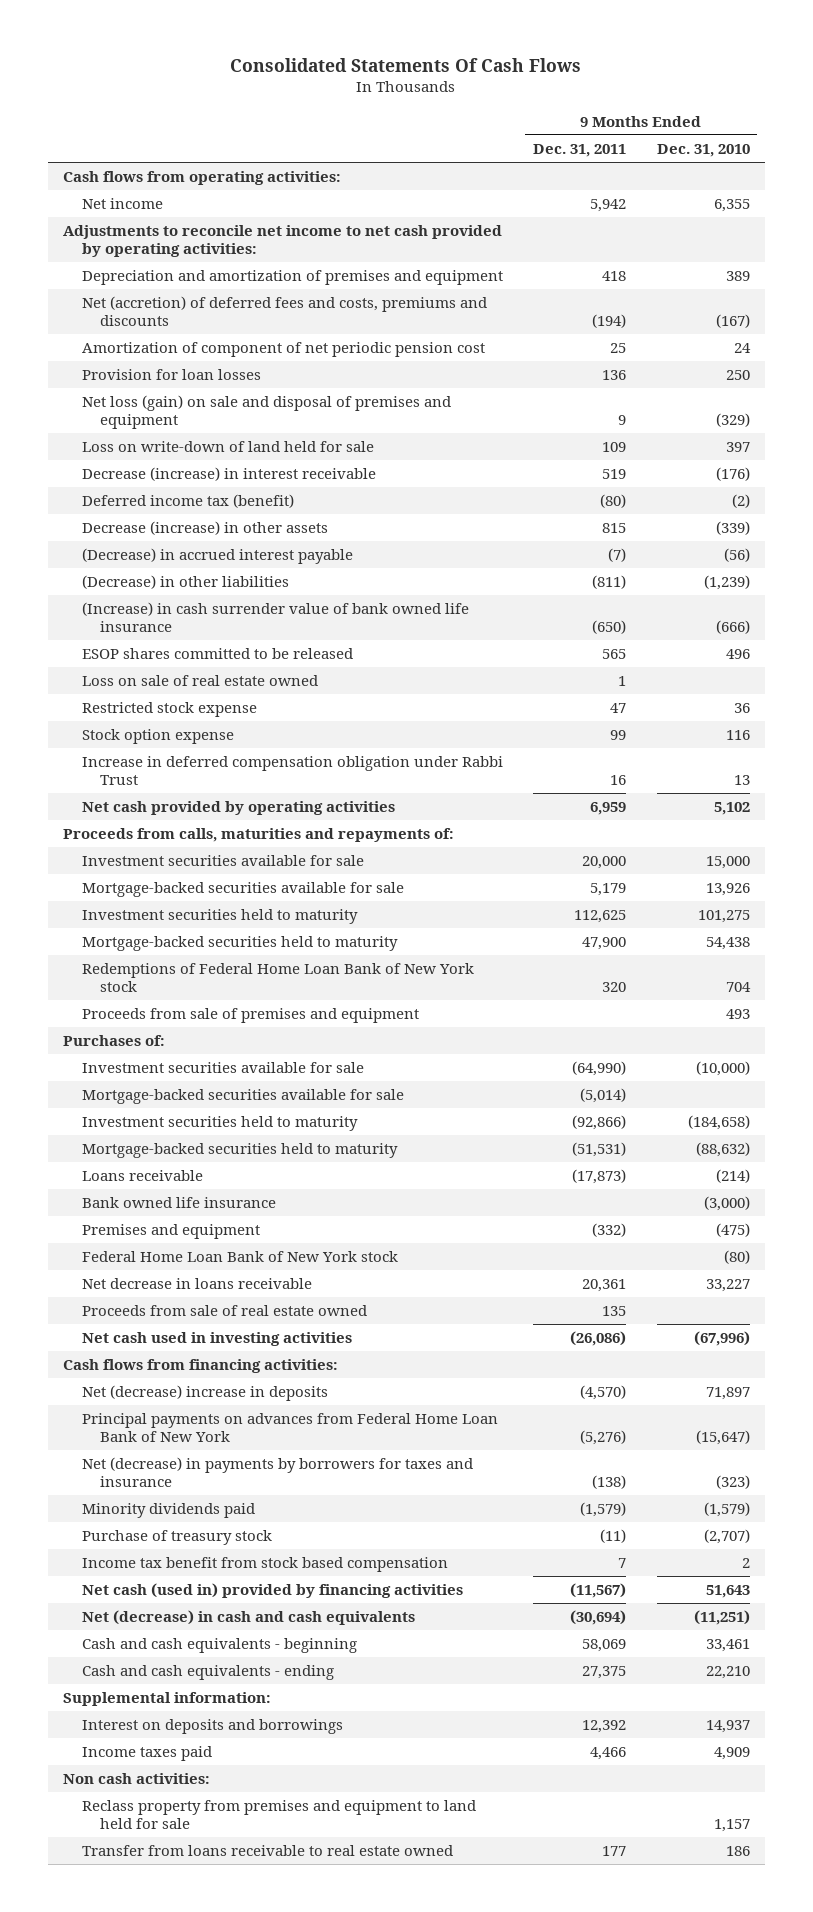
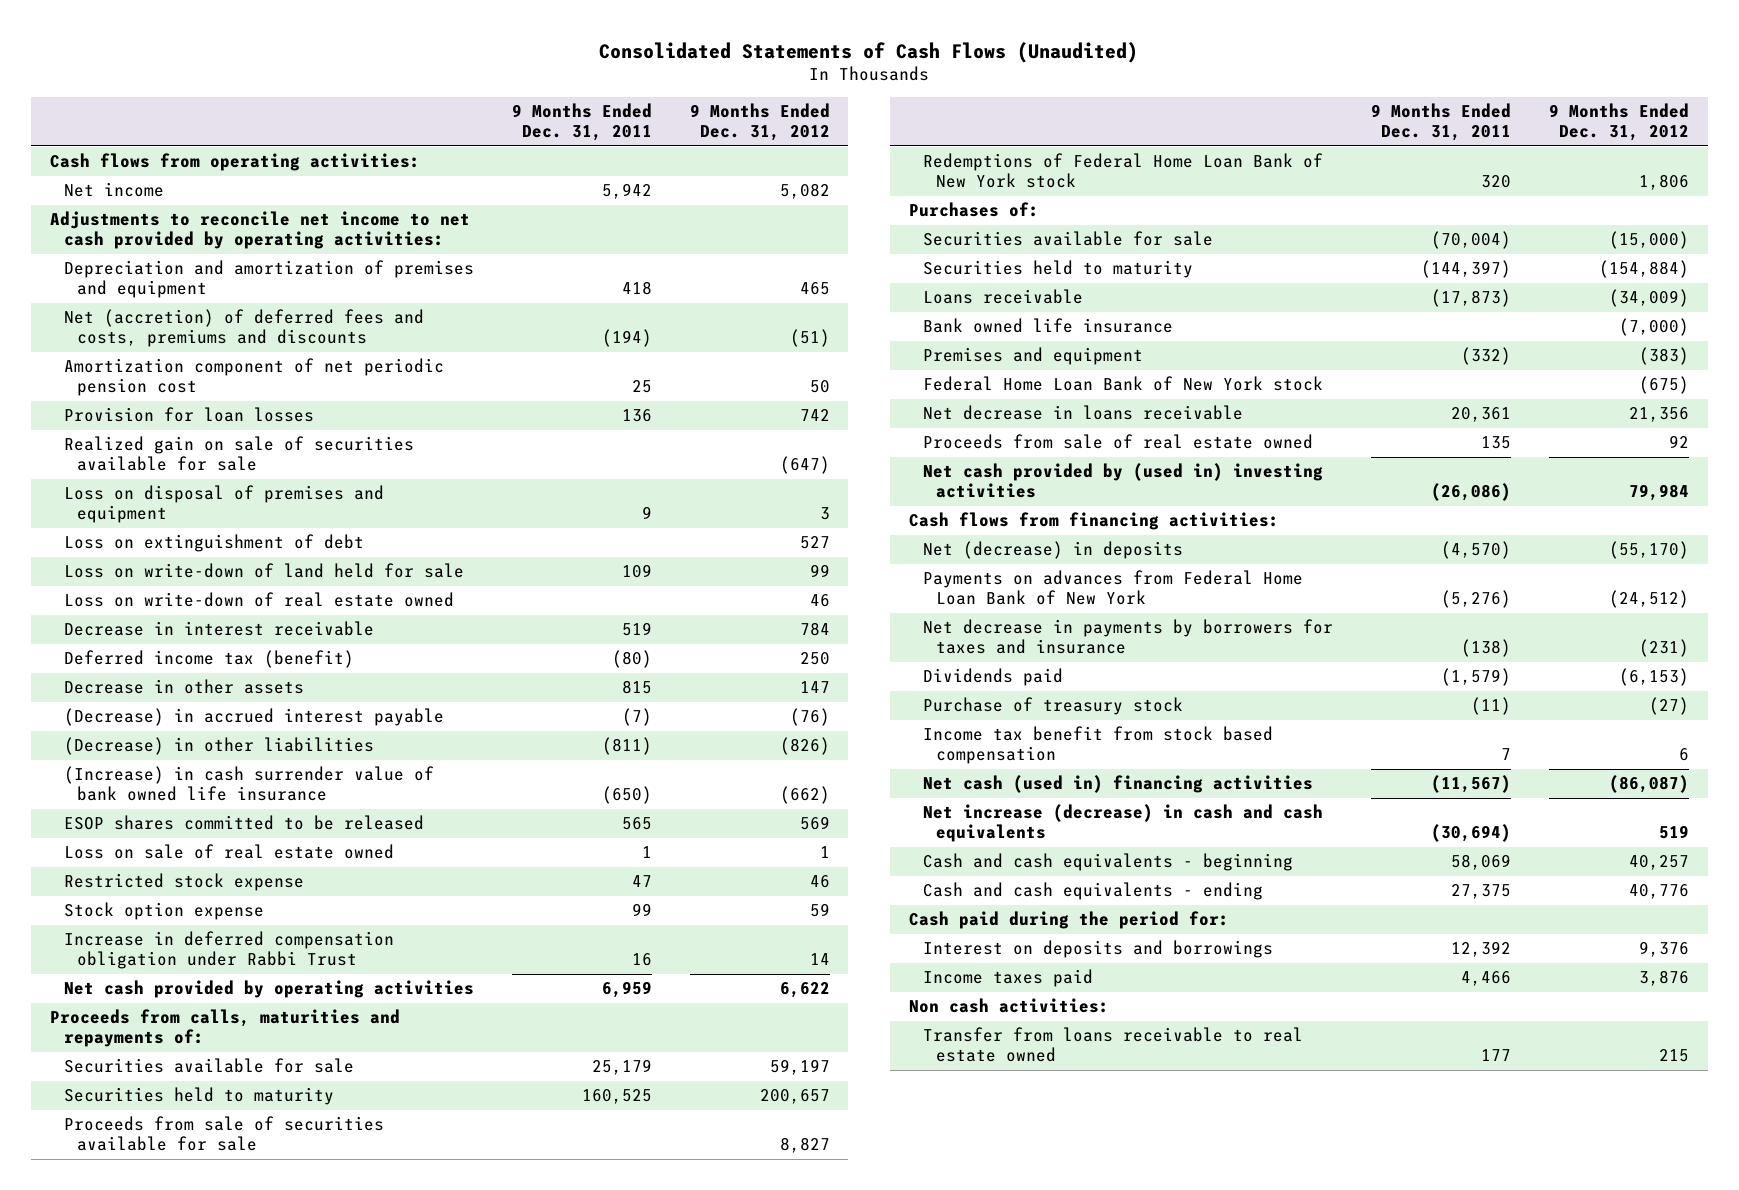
[230,57,582,72] Consolidated Statements Of Cash Flows -> [599,41,1139,63] Consolidated Statements of Cash Flows (Unaudited)
[656,144,750,158] Dec. 31, 2010 -> none
none -> [689,103,830,142] 9 Months Ended Dec. 31, 2012
[81,342,485,358] Amortization of component of net periodic pension cost -> [63,358,444,397] Amortization component of net periodic pension cost
none -> [63,436,414,472] Realized gain on sale of securities available for sale
[81,395,451,430] Net loss (gain) on sale and disposal of premises and equipment -> [63,485,384,524] Loss on disposal of premises and equipment
none -> [63,534,364,553] Loss on extinguishment of debt
none -> [63,592,454,608] Loss on write-down of real estate owned
[81,467,376,482] Decrease (increase) in interest receivable -> [63,621,374,637] Decrease in interest receivable
[81,521,328,536] Decrease (increase) in other assets -> [63,679,304,695] Decrease in other assets
[81,882,404,898] Mortgage-backed securities available for sale -> none
[81,936,398,952] Mortgage-backed securities held to maturity -> none
[81,855,364,867] Investment securities available for sale -> [63,1058,354,1074] Securities available for sale
[582,856,627,870] 20,000 -> [591,1059,652,1076] 25,179
[81,909,358,925] Investment securities held to maturity -> [63,1087,334,1106] Securities held to maturity
[574,910,627,924] 112,625 -> [581,1089,652,1105] 160,525
none -> [63,1116,384,1152] Proceeds from sale of securities available for sale
[81,1008,419,1024] Proceeds from sale of premises and equipment -> none
[81,1089,404,1105] Mortgage-backed securities available for sale -> none
[81,1143,398,1159] Mortgage-backed securities held to maturity -> none
[81,1062,364,1074] Investment securities available for sale -> [922,231,1213,247] Securities available for sale
[572,1061,627,1077] (64,990) -> [1430,231,1511,250] (70,004)
[81,1116,358,1132] Investment securities held to maturity -> [922,260,1193,279] Securities held to maturity
[572,1115,627,1131] (92,866) -> [1420,260,1511,279] (144,397)
[81,1332,352,1347] Net cash used in investing activities -> [922,463,1323,499] Net cash provided by (used in) investing activities
[81,1385,328,1402] Net (decrease) increase in deposits -> [922,541,1183,560] Net (decrease) in deposits
[81,1413,498,1443] Principal payments on advances from Federal Home Loan Bank of New York -> [922,570,1303,606] Payments on advances from Federal Home Loan Bank of New York
[81,1457,473,1488] Net (decrease) in payments by borrowers for taxes and insurance -> [922,619,1333,655] Net decrease in payments by borrowers for taxes and insurance
[81,1503,255,1519] Minority dividends paid -> [922,668,1063,687] Dividends paid
[81,1583,463,1599] Net cash (used in) provided by financing activities -> [922,775,1313,794] Net cash (used in) financing activities
[81,1610,415,1626] Net (decrease) in cash and cash equivalents -> [922,804,1323,843] Net increase (decrease) in cash and cash equivalents
[63,1692,272,1707] Supplemental information: -> none
none -> [909,911,1230,930] Cash paid during the period for:
[81,1800,476,1830] Reclass property from premises and equipment to land held for sale -> none

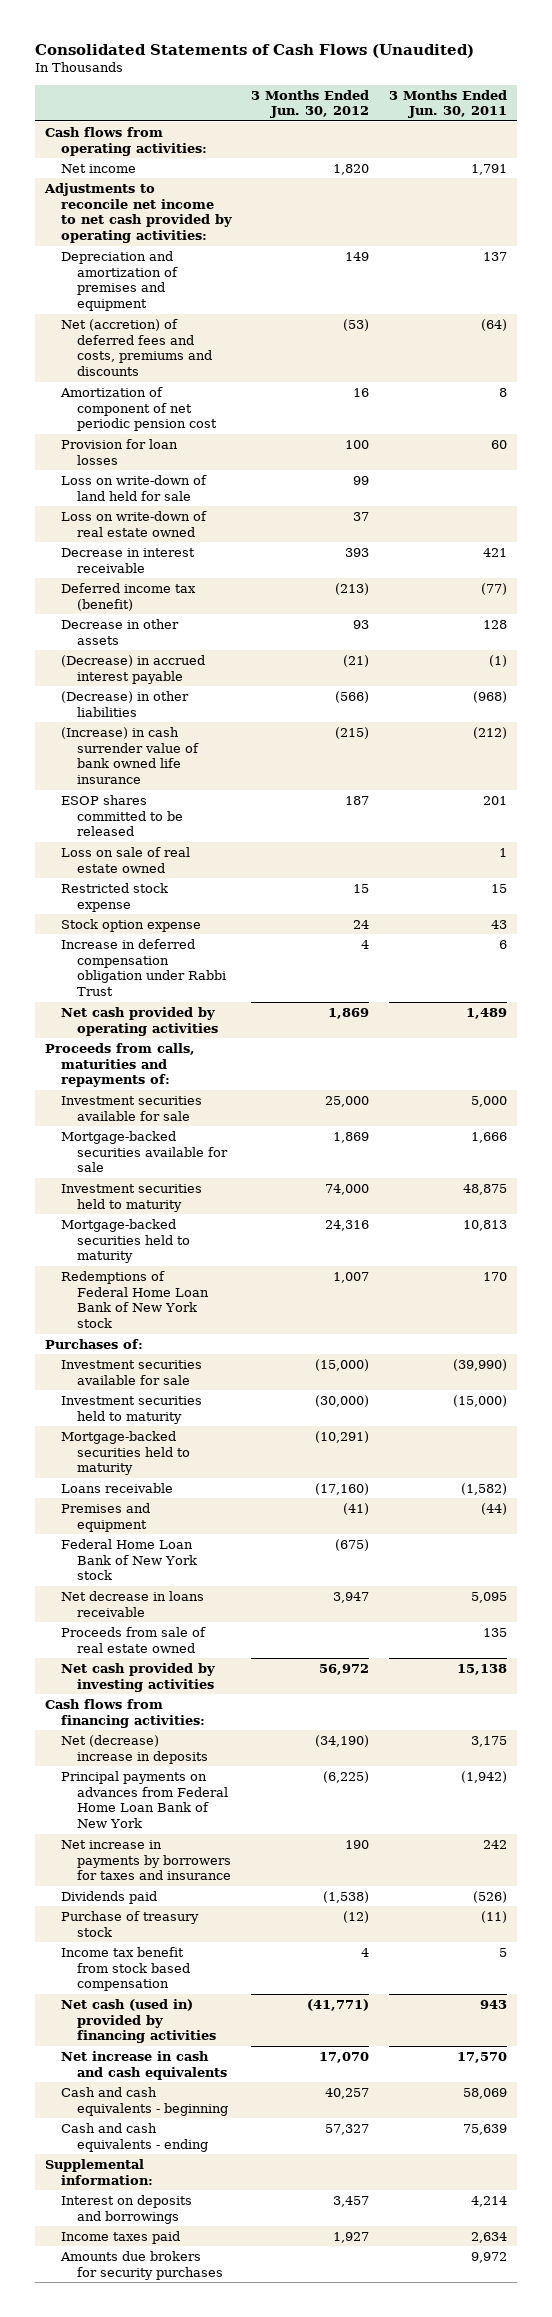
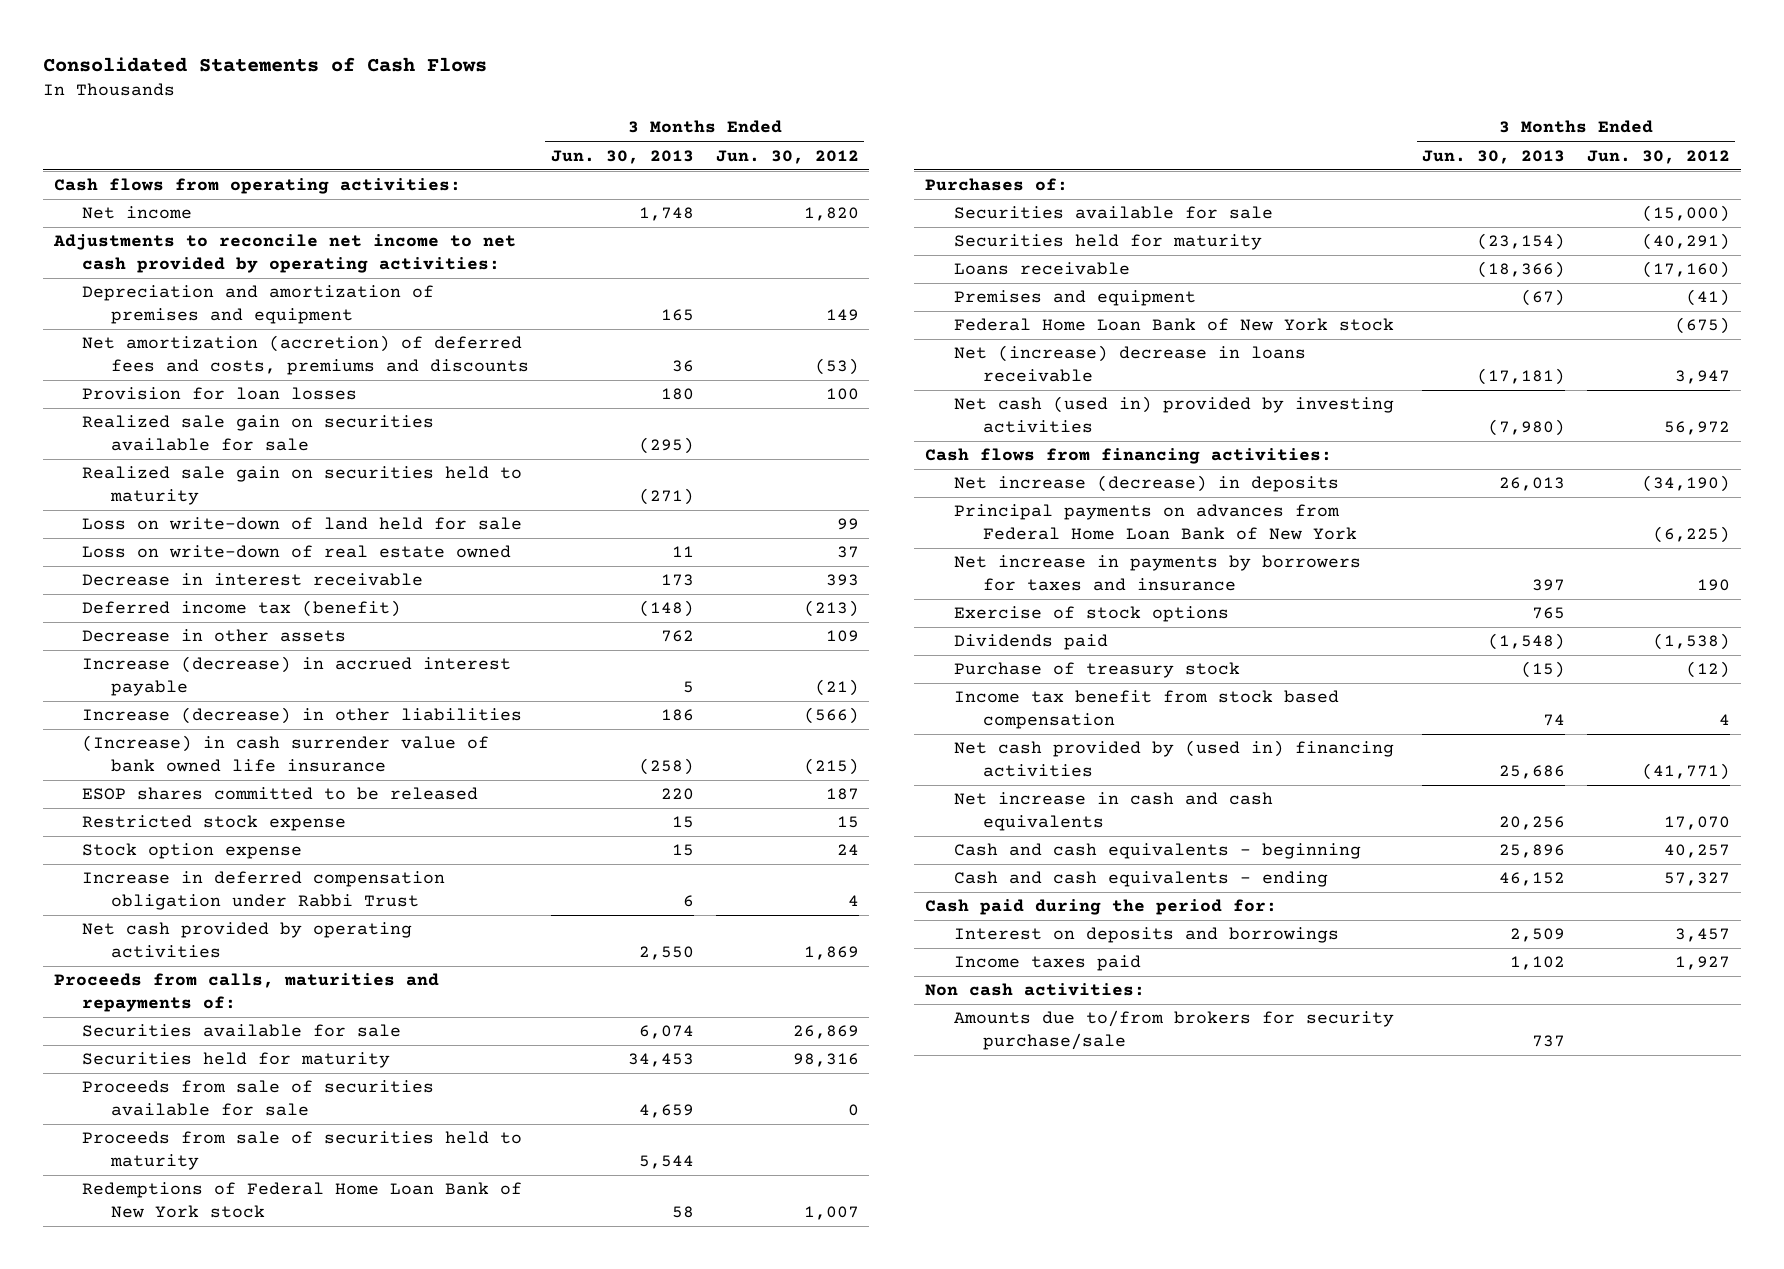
[34,43,474,58] Consolidated Statements of Cash Flows (Unaudited) -> [42,56,487,72] Consolidated Statements of Cash Flows
[389,89,508,119] 3 Months Ended Jun. 30, 2011 -> none
none -> [550,149,694,164] Jun. 30, 2013
[59,386,217,432] Amortization of component of net periodic pension cost -> none
[60,318,212,377] Net (accretion) of deferred fees and costs, premiums and discounts -> [82,335,530,376] Net amortization (accretion) of deferred fees and costs, premiums and discounts
none -> [82,415,435,452] Realized sale gain on securities available for sale
none -> [82,466,523,506] Realized sale gain on securities held to maturity
[353,619,370,629] 93 -> [825,630,859,643] 109
[60,654,205,684] (Decrease) in accrued interest payable -> [82,656,512,697] Increase (decrease) in accrued interest payable
[60,690,189,717] (Decrease) in other liabilities -> [82,707,523,725] Increase (decrease) in other liabilities
[60,846,190,873] Loss on sale of real estate owned -> none
[60,1130,228,1173] Mortgage-backed securities available for sale -> none
[60,1218,190,1264] Mortgage-backed securities held to maturity -> none
[60,1095,202,1121] Investment securities available for sale -> [82,1024,402,1038] Securities available for sale
[325,1095,370,1107] 25,000 -> [792,1025,859,1040] 26,869
[60,1183,202,1212] Investment securities held to maturity -> [82,1052,391,1069] Securities held for maturity
[325,1183,370,1195] 74,000 -> [792,1053,859,1068] 98,316
none -> [82,1080,435,1117] Proceeds from sale of securities available for sale
none -> [82,1131,523,1171] Proceeds from sale of securities held to maturity
[60,1430,190,1476] Mortgage-backed securities held to maturity -> none
[60,1359,202,1385] Investment securities available for sale -> [953,206,1273,220] Securities available for sale
[60,1395,202,1424] Investment securities held to maturity -> [953,234,1262,251] Securities held for maturity
[315,1394,370,1407] (30,000) -> [1641,233,1730,251] (40,291)
[60,1626,206,1653] Proceeds from sale of real estate owned -> none
[60,1590,204,1617] Net decrease in loans receivable -> [953,345,1306,383] Net (increase) decrease in loans receivable
[60,1662,215,1692] Net cash provided by investing activities -> [953,396,1394,434] Net cash (used in) provided by investing activities
[60,1734,208,1764] Net (decrease) increase in deposits -> [953,475,1339,493] Net increase (decrease) in deposits
none -> [953,606,1229,623] Exercise of stock options
[60,1998,216,2044] Net cash (used in) provided by financing activities -> [953,740,1394,778] Net cash provided by (used in) financing activities
[44,2158,153,2185] Supplemental information: -> none
none -> [925,899,1278,916] Cash paid during the period for:
none -> [925,983,1146,997] Non cash activities:
[59,2250,223,2280] Amounts due brokers for security purchases -> [953,1010,1394,1051] Amounts due to/from brokers for security purchase/sale

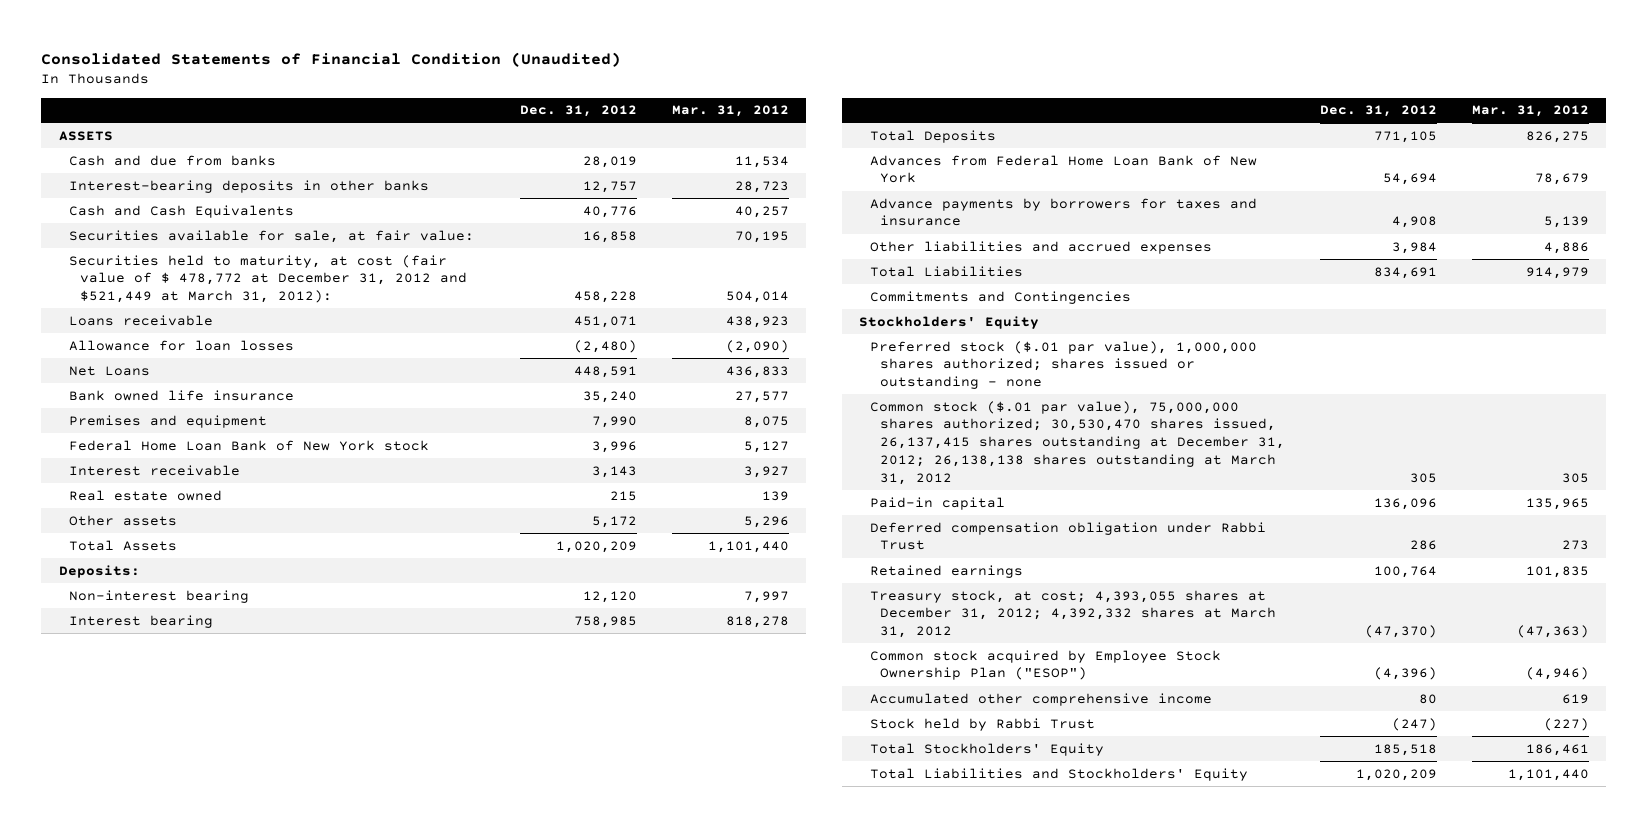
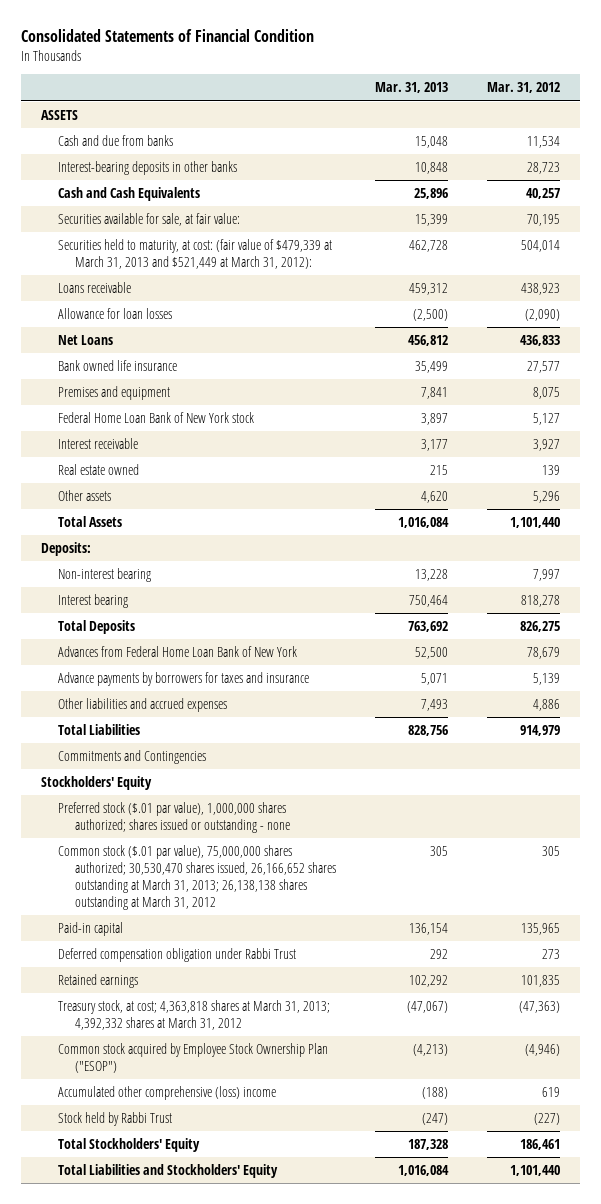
[41,51,622,67] Consolidated Statements of Financial Condition (Unaudited) -> [20,29,314,43] Consolidated Statements of Financial Condition
[519,105,637,118] Dec. 31, 2012 -> none
none -> [374,82,448,94] Mar. 31, 2013
[69,254,468,304] Securities held to maturity, at cost (fair value of $ 478,772 at December 31, 2012 and $521,449 at March 31, 2012): -> [57,239,332,270] Securities held to maturity, at cost: (fair value of $479,339 at March 31, 2013 and $521,449 at March 31, 2012):
[869,400,1286,485] Common stock ($.01 par value), 75,000,000 shares authorized; 30,530,470 shares issued, 26,137,415 shares outstanding at December 31, 2012; 26,138,138 shares outstanding at March 31, 2012 -> [57,845,336,911] Common stock ($.01 par value), 75,000,000 shares authorized; 30,530,470 shares issued, 26,166,652 shares outstanding at March 31, 2013; 26,138,138 shares outstanding at March 31, 2012
[869,589,1277,639] Treasury stock, at cost; 4,393,055 shares at December 31, 2012; 4,392,332 shares at March 31, 2012 -> [57,1000,330,1031] Treasury stock, at cost; 4,363,818 shares at March 31, 2013; 4,392,332 shares at March 31, 2012
[869,692,1212,706] Accumulated other comprehensive income -> [57,1086,276,1101] Accumulated other comprehensive (loss) income

